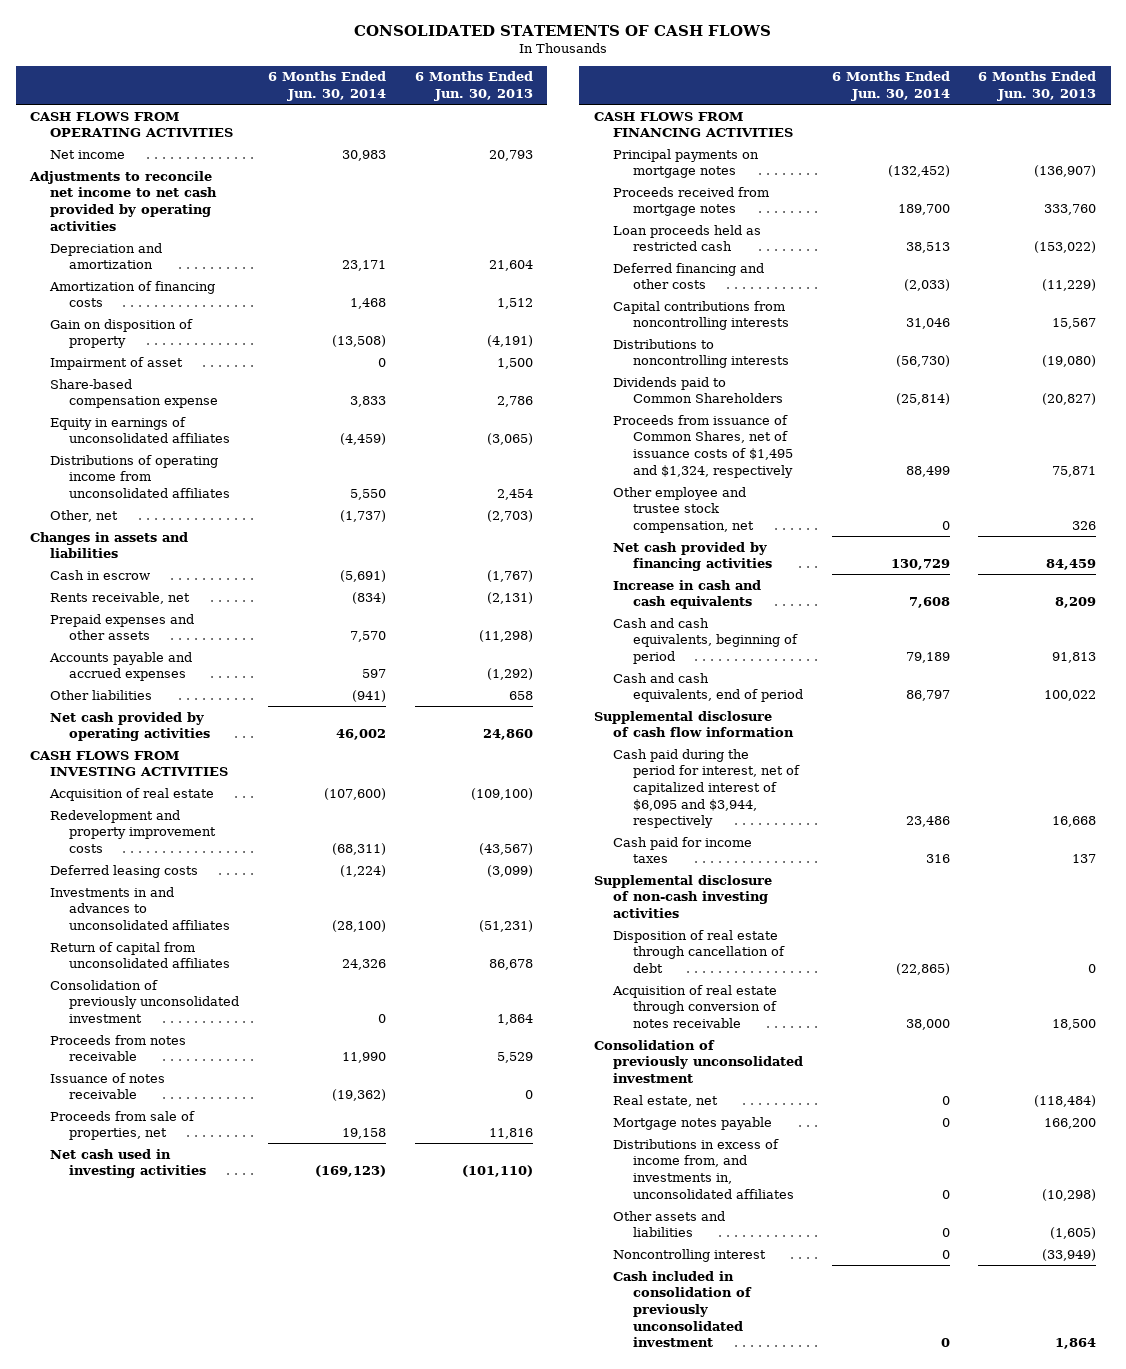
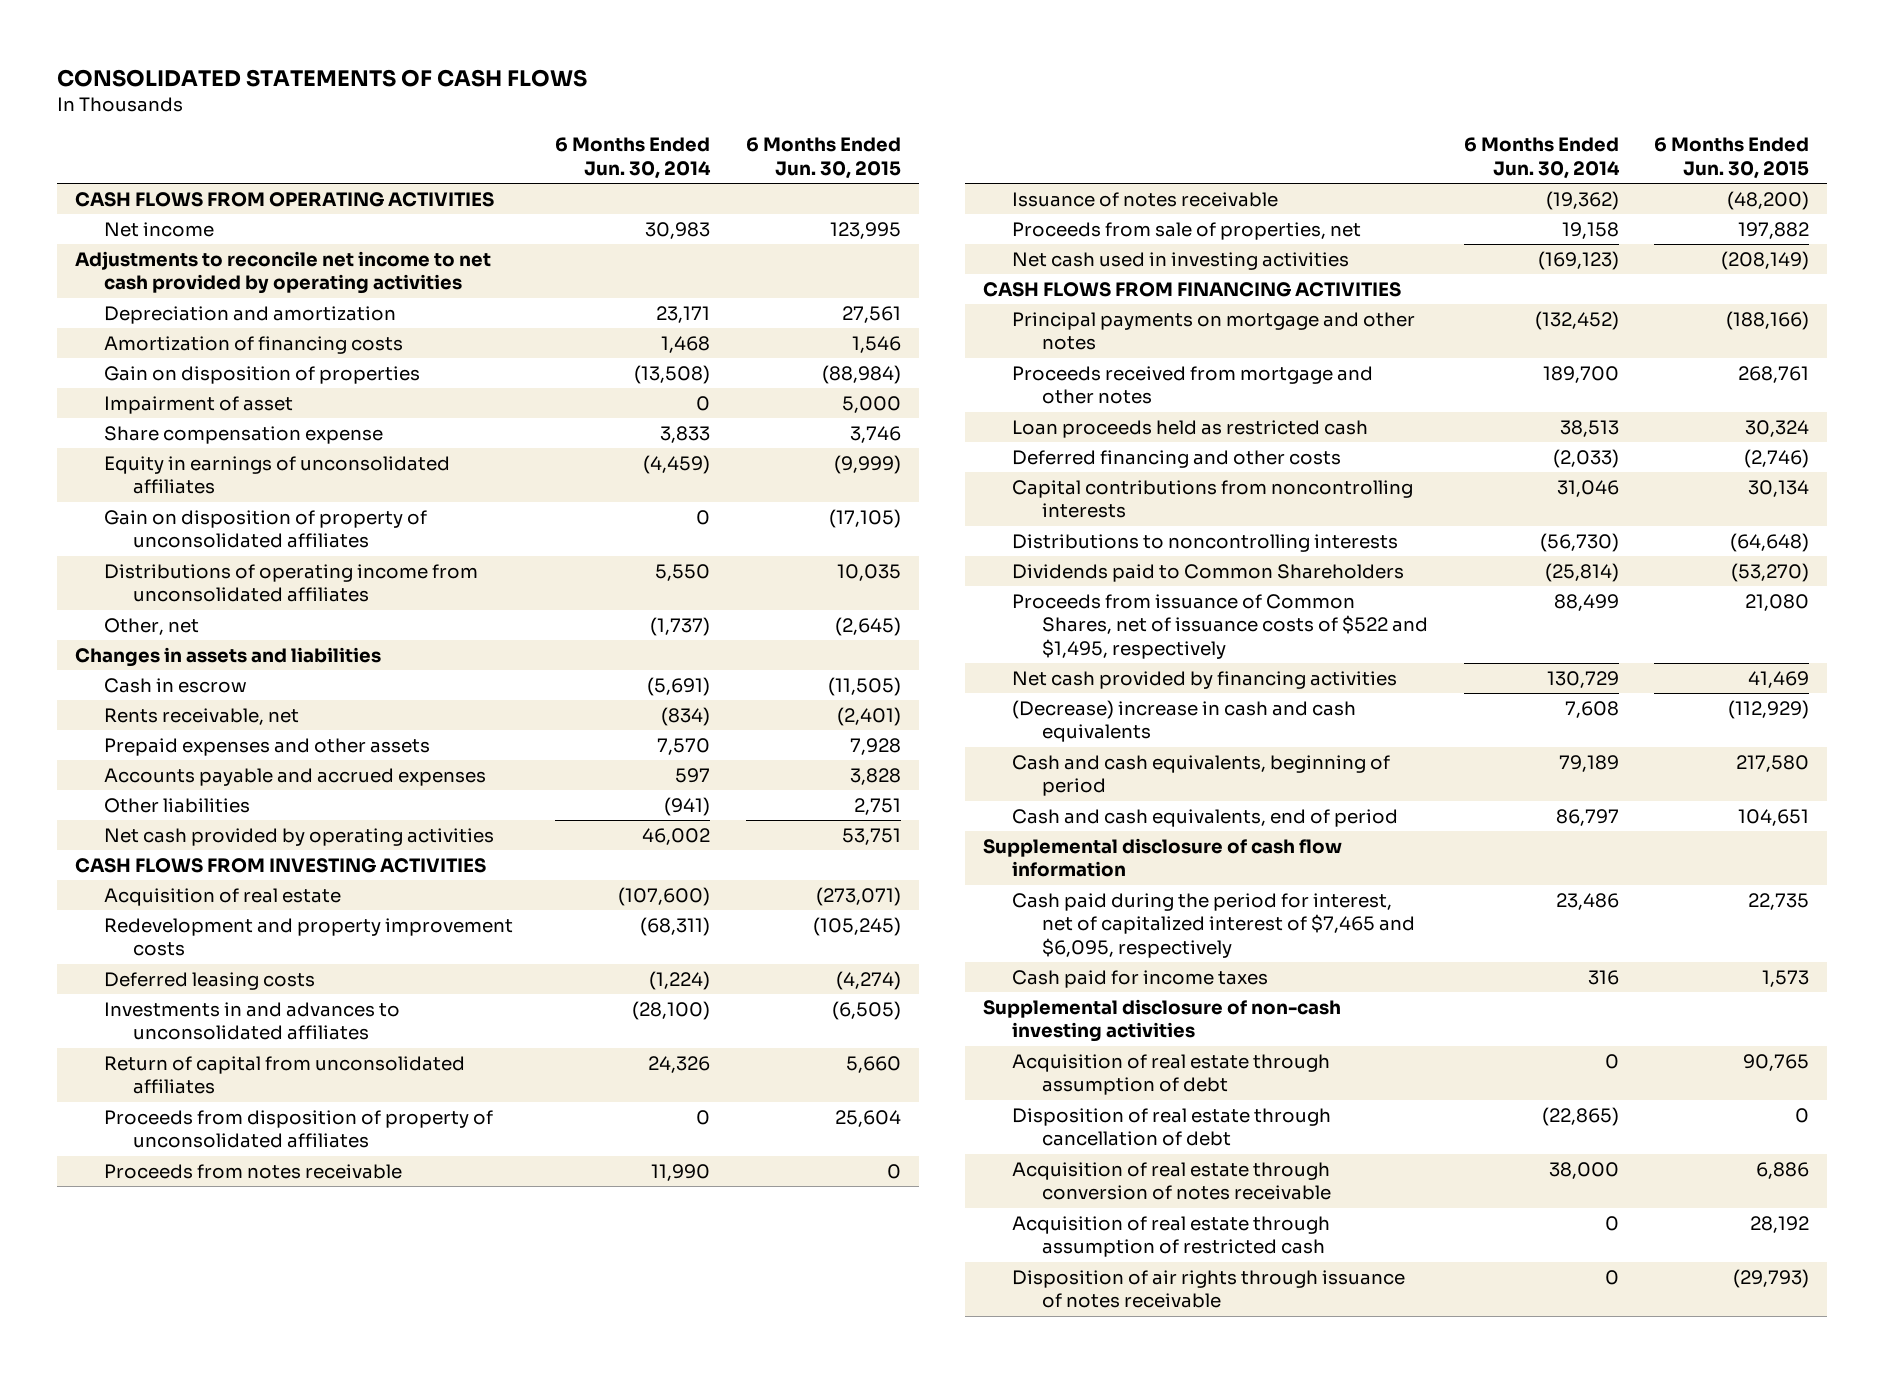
[414,71,533,102] 6 Months Ended Jun. 30, 2013 -> none
none -> [746,137,902,179] 6 Months Ended Jun. 30, 2015
[49,318,193,349] Gain on disposition of property -> [104,365,421,384] Gain on disposition of properties
[49,378,219,409] Share-based compensation expense -> [104,425,384,444] Share compensation expense
none -> [104,509,428,549] Gain on disposition of property of unconsolidated affiliates
[49,979,240,1023] Consolidation of previously unconsolidated investment -> none
none -> [104,1109,494,1149] Proceeds from disposition of property of unconsolidated affiliates
[613,148,760,179] Principal payments on mortgage notes -> [1012,311,1416,351] Principal payments on mortgage and other notes
[613,186,770,217] Proceeds received from mortgage notes -> [1012,365,1374,405] Proceeds received from mortgage and other notes
[613,486,754,533] Other employee and trustee stock compensation, net -> none
[613,414,793,478] Proceeds from issuance of Common Shares, net of issuance costs of $1,495 and $1,324, respectively -> [1012,593,1428,659] Proceeds from issuance of Common Shares, net of issuance costs of $522 and $1,495, respectively
[613,579,762,610] Increase in cash and cash equivalents -> [1012,699,1357,743] (Decrease) increase in cash and cash equivalents
[613,748,800,829] Cash paid during the period for interest, net of capitalized interest of $6,095 and $3,944, respectively -> [1012,892,1415,958] Cash paid during the period for interest, net of capitalized interest of $7,465 and $6,095, respectively
none -> [1012,1053,1331,1096] Acquisition of real estate through assumption of debt
[593,1039,804,1083] Consolidation of previously unconsolidated investment -> none
[613,1094,719,1107] Real estate, net -> none
[613,1116,773,1130] Mortgage notes payable -> none
[613,1138,794,1199] Distributions in excess of income from, and investments in, unconsolidated affiliates -> none
[613,1210,726,1238] Other assets and liabilities -> none
[613,1248,767,1262] Noncontrolling interest -> none
[613,1270,752,1348] Cash included in consolidation of previously unconsolidated investment -> none
none -> [1012,1215,1331,1258] Acquisition of real estate through assumption of restricted cash
none -> [1012,1269,1406,1309] Disposition of air rights through issuance of notes receivable

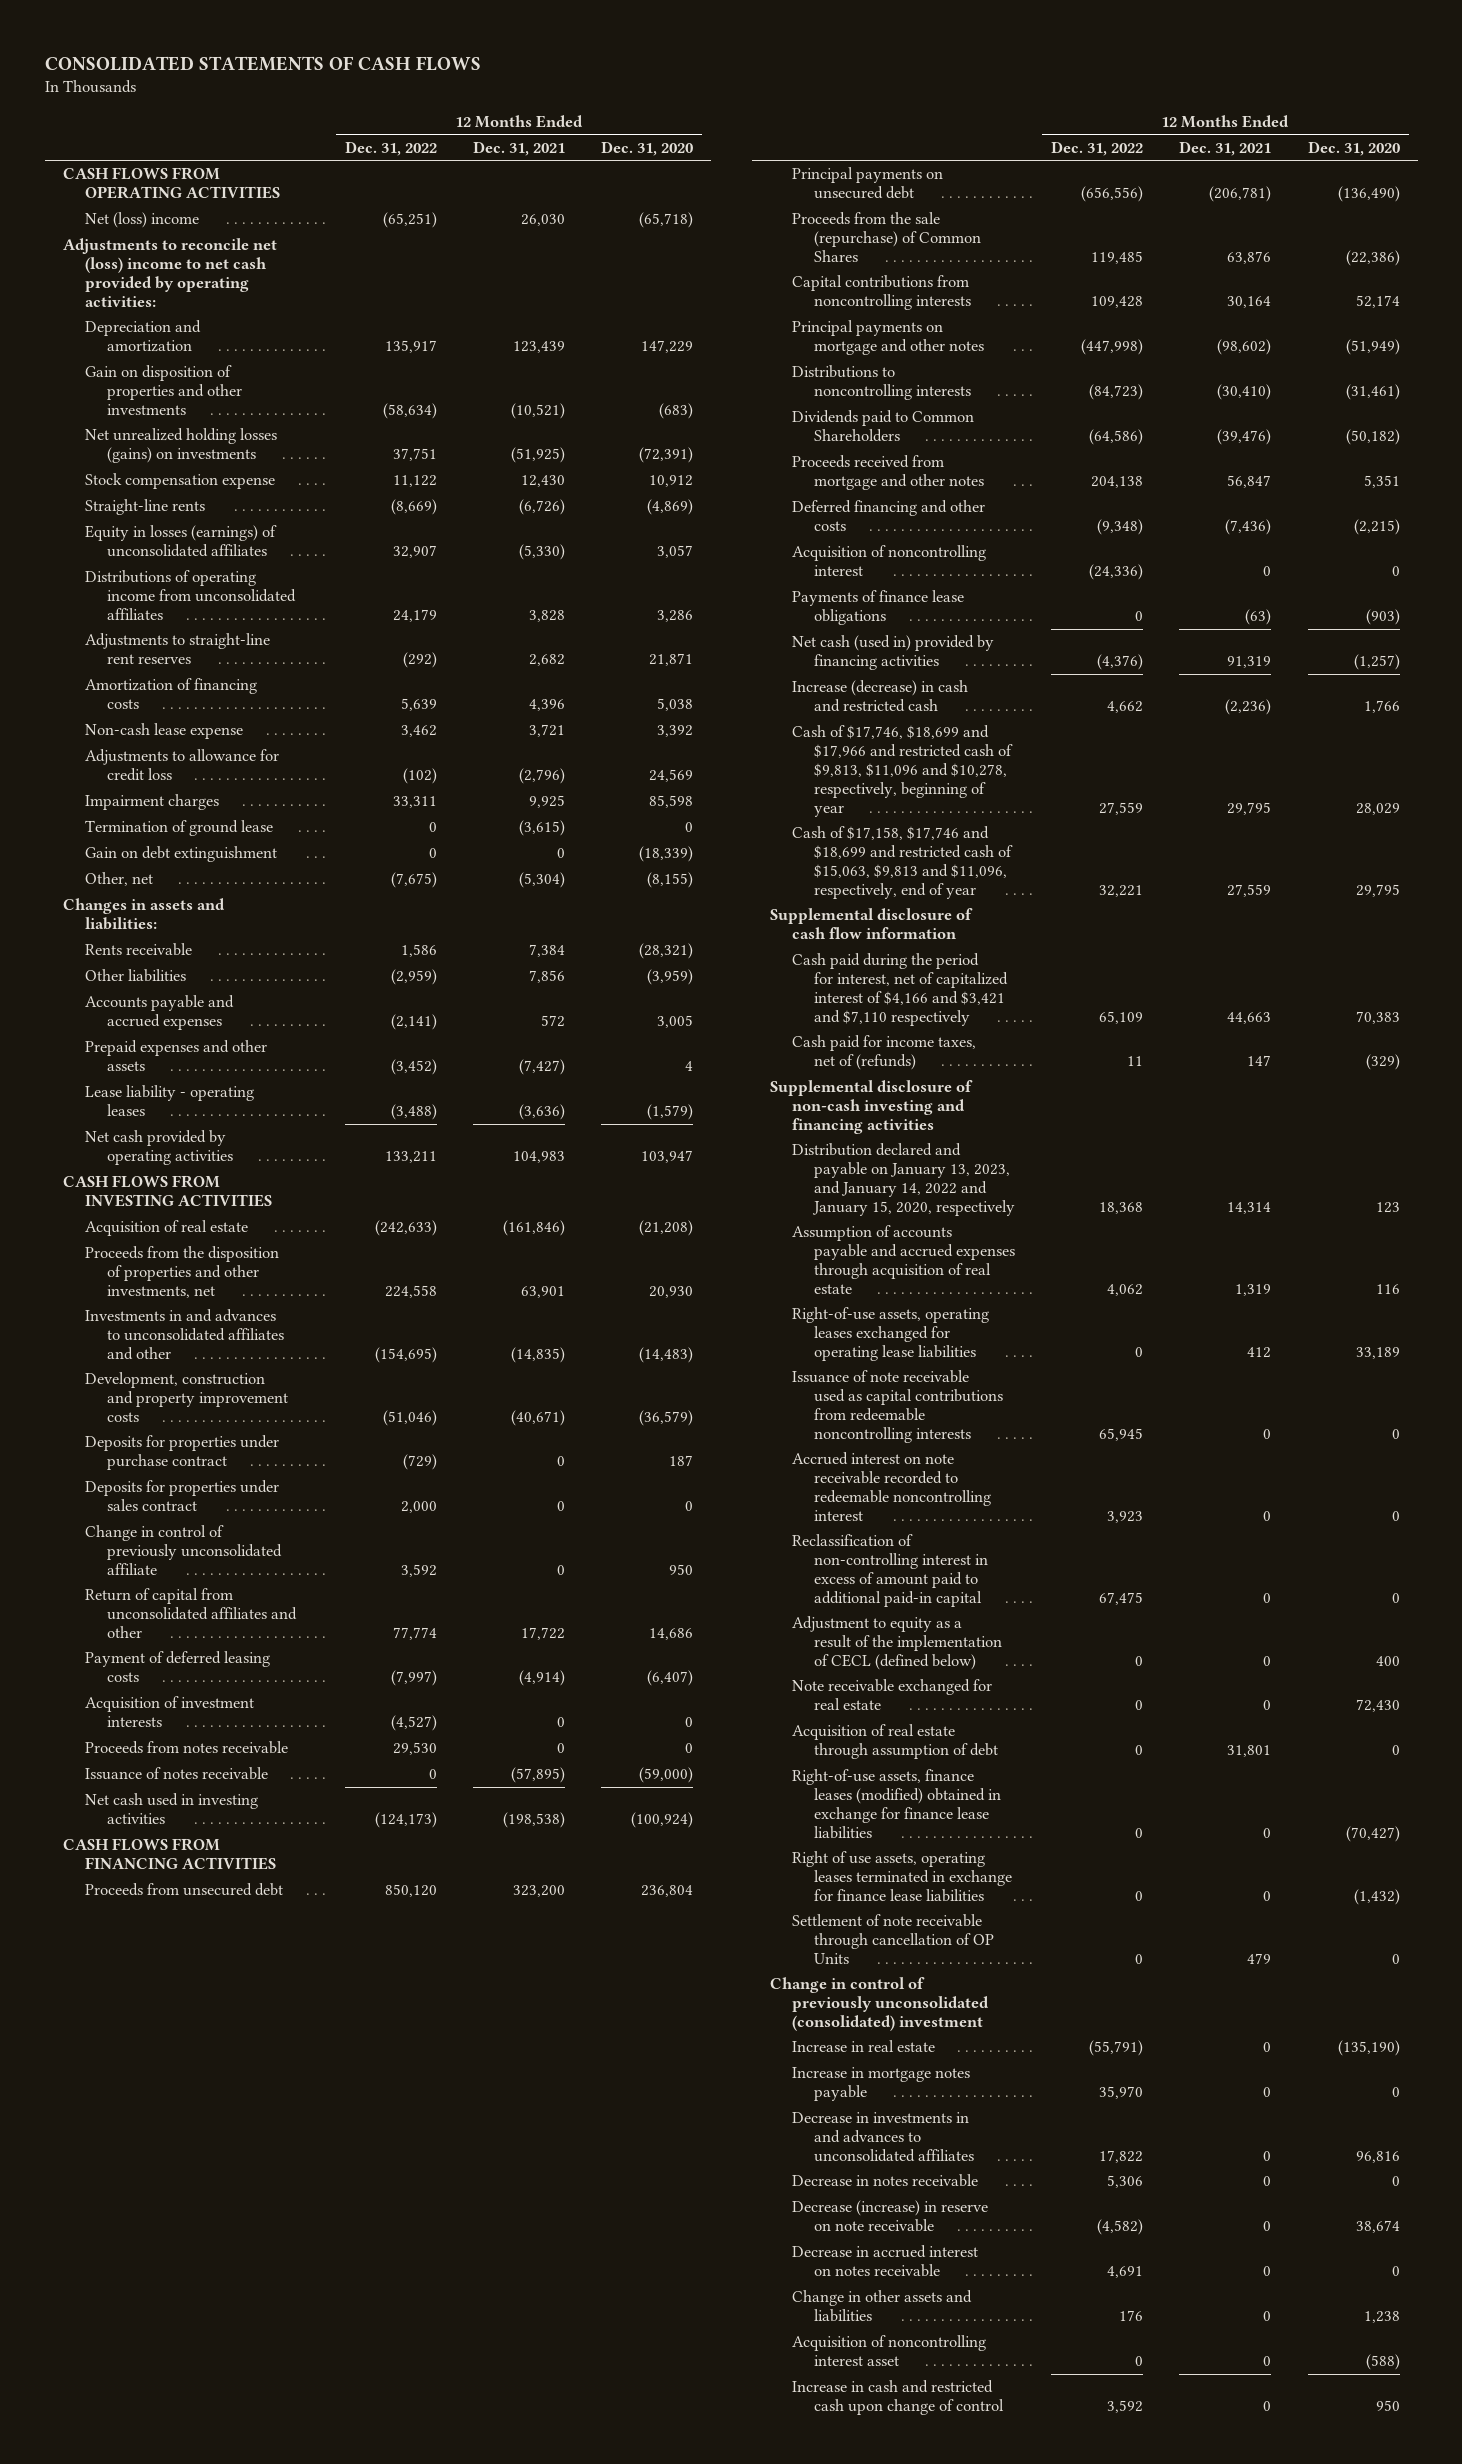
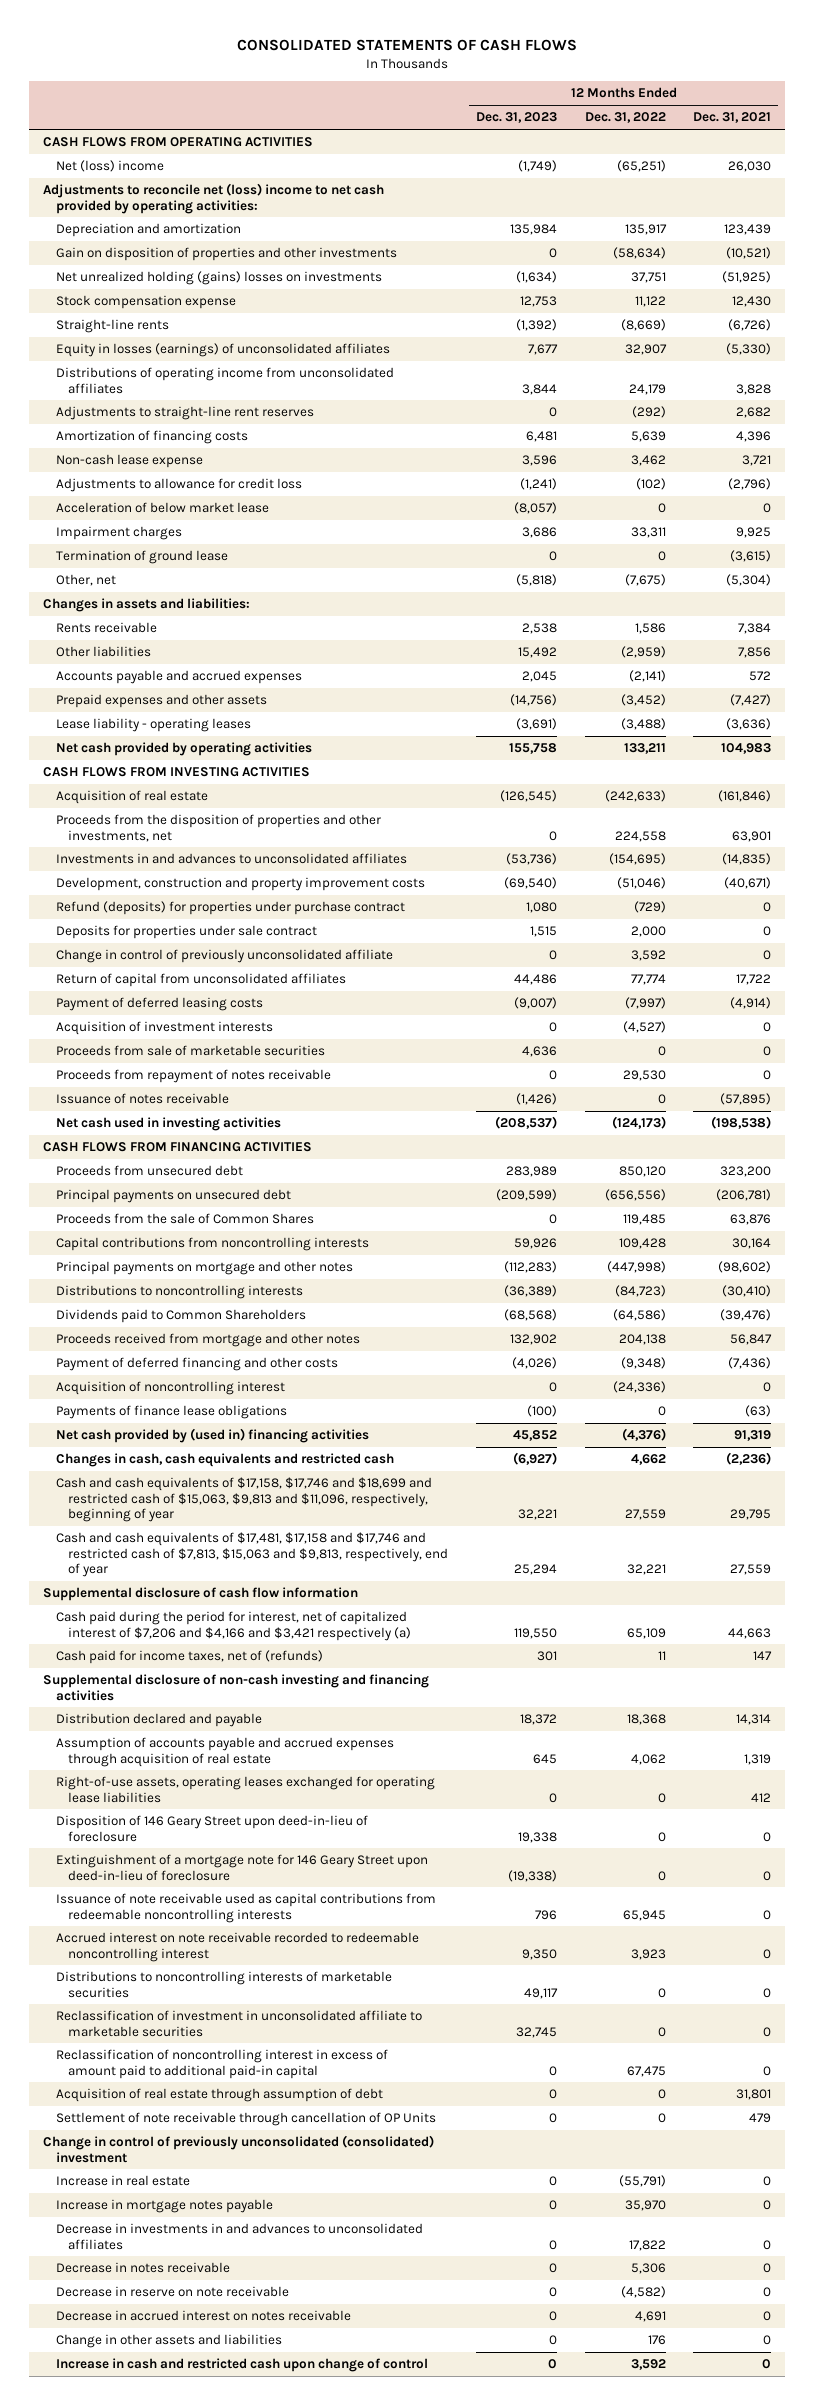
[600,140,693,156] Dec. 31, 2020 -> none
none -> [475,112,557,124] Dec. 31, 2023
[85,428,278,464] Net unrealized holding losses (gains) on investments -> [55,271,382,286] Net unrealized holding (gains) losses on investments
none -> [55,502,269,514] Acceleration of below market lease
[85,846,278,863] Gain on debt extinguishment -> none
[85,1309,285,1360] Investments in and advances to unconsolidated affiliates and other -> [55,853,407,865] Investments in and advances to unconsolidated affiliates
[85,1435,280,1471] Deposits for properties under purchase contract -> [55,901,405,916] Refund (deposits) for properties under purchase contract
[85,1480,280,1512] Deposits for properties under sales contract -> [55,925,317,940] Deposits for properties under sale contract
[85,1588,298,1638] Return of capital from unconsolidated affiliates and other -> [55,973,346,988] Return of capital from unconsolidated affiliates
none -> [55,1045,325,1057] Proceeds from sale of marketable securities
[85,1741,289,1755] Proceeds from notes receivable -> [55,1069,331,1084] Proceeds from repayment of notes receivable
[792,212,982,262] Proceeds from the sale (repurchase) of Common Shares -> [55,1213,314,1225] Proceeds from the sale of Common Shares
[792,500,986,532] Deferred financing and other costs -> [55,1357,338,1372] Payment of deferred financing and other costs
[792,635,995,671] Net cash (used in) provided by financing activities -> [55,1428,369,1444] Net cash provided by (used in) financing activities
[792,680,969,713] Increase (decrease) in cash and restricted cash -> [55,1453,394,1468] Changes in cash, cash equivalents and restricted cash
[792,725,1014,817] Cash of $17,746, $18,699 and $17,966 and restricted cash of $9,813, $11,096 and $10,278, respectively, beginning of year -> [55,1477,432,1522] Cash and cash equivalents of $17,158, $17,746 and $18,699 and restricted cash of $15,063, $9,813 and $11,096, respectively, beginning of year
[792,826,1014,899] Cash of $17,158, $17,746 and $18,699 and restricted cash of $15,063, $9,813 and $11,096, respectively, end of year -> [55,1532,449,1577] Cash and cash equivalents of $17,481, $17,158 and $17,746 and restricted cash of $7,813, $15,063 and $9,813, respectively, end of year
[792,953,1009,1026] Cash paid during the period for interest, net of capitalized interest of $4,166 and $3,421 and $7,110 respectively -> [55,1611,412,1641] Cash paid during the period for interest, net of capitalized interest of $7,206 and $4,166 and $3,421 respectively (a)
[792,1143,1016,1216] Distribution declared and payable on January 13, 2023, and January 14, 2022 and January 15, 2020, respectively -> [55,1713,262,1728] Distribution declared and payable
none -> [55,1815,368,1842] Disposition of 146 Geary Street upon deed-in-lieu of foreclosure
none -> [55,1854,428,1881] Extinguishment of a mortgage note for 146 Geary Street upon deed-in-lieu of foreclosure
[792,1616,1003,1670] Adjustment to equity as a result of the implementation of CECL (defined below) -> none
[792,1679,993,1711] Note receivable exchanged for real estate -> none
none -> [55,1971,392,1998] Distributions to noncontrolling interests of marketable securities
none -> [55,2010,422,2037] Reclassification of investment in unconsolidated affiliate to marketable securities
[792,1534,989,1607] Reclassification of non-controlling interest in excess of amount paid to additional paid-in capital -> [55,2049,388,2079] Reclassification of noncontrolling interest in excess of amount paid to additional paid-in capital
[792,1769,1002,1839] Right-of-use assets, finance leases (modified) obtained in exchange for finance lease liabilities -> none
[792,1851,1013,1902] Right of use assets, operating leases terminated in exchange for finance lease liabilities -> none
[792,2200,989,2233] Decrease (increase) in reserve on note receivable -> [55,2286,289,2298] Decrease in reserve on note receivable
[792,2335,987,2367] Acquisition of noncontrolling interest asset -> none

